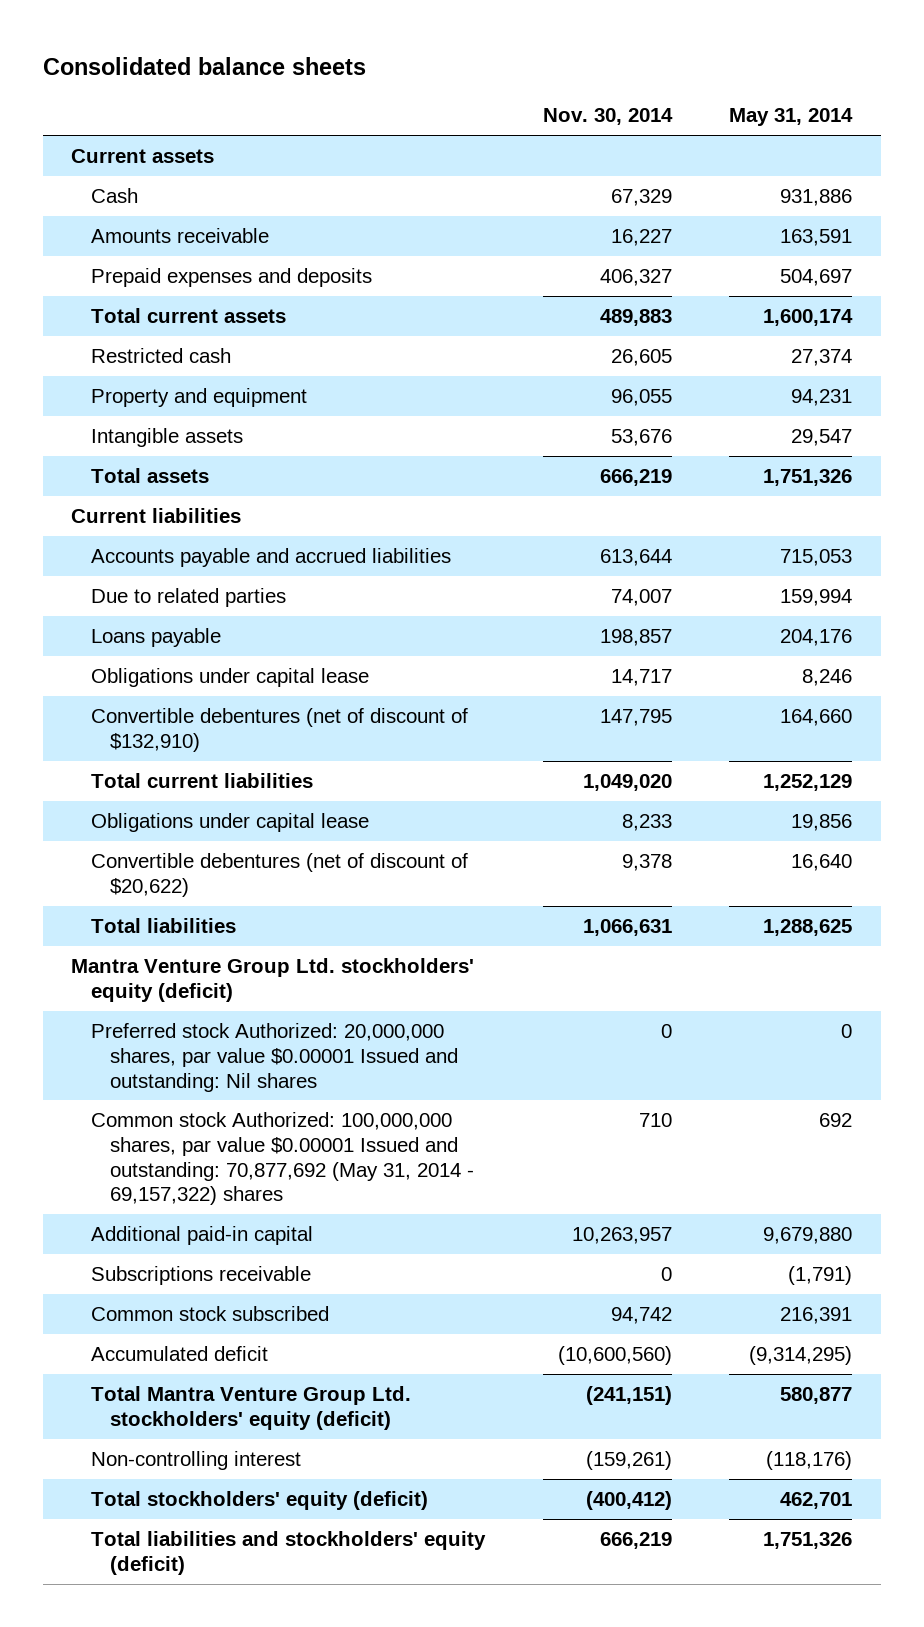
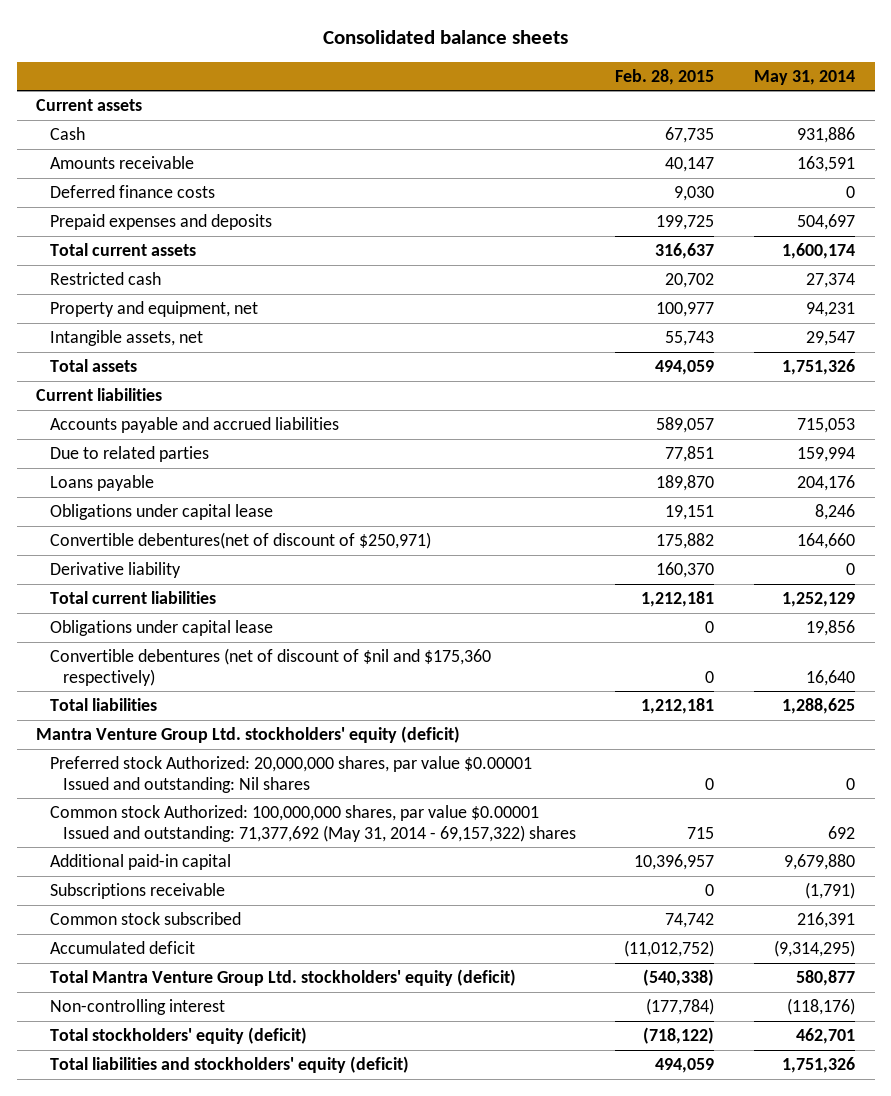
[542,108,673,126] Nov. 30, 2014 -> none
none -> [615,68,715,85] Feb. 28, 2015
none -> [49,185,215,199] Deferred finance costs
[90,388,307,408] Property and equipment -> [49,301,258,318] Property and equipment, net
[90,428,243,448] Intangible assets -> [49,330,203,347] Intangible assets, net
[90,708,468,752] Convertible debentures (net of discount of $132,910) -> [49,532,431,550] Convertible debentures(net of discount of $250,971)
none -> [49,562,181,579] Derivative liability
[90,853,468,897] Convertible debentures (net of discount of $20,622) -> [49,648,491,686] Convertible debentures (net of discount of $nil and $175,360 respectively)
[90,1112,475,1206] Common stock Authorized: 100,000,000 shares, par value $0.00001 Issued and outstanding: 70,877,692 (May 31, 2014 - 69,157,322) shares -> [49,805,576,842] Common stock Authorized: 100,000,000 shares, par value $0.00001 Issued and outstanding: 71,377,692 (May 31, 2014 - 69,157,322) shares

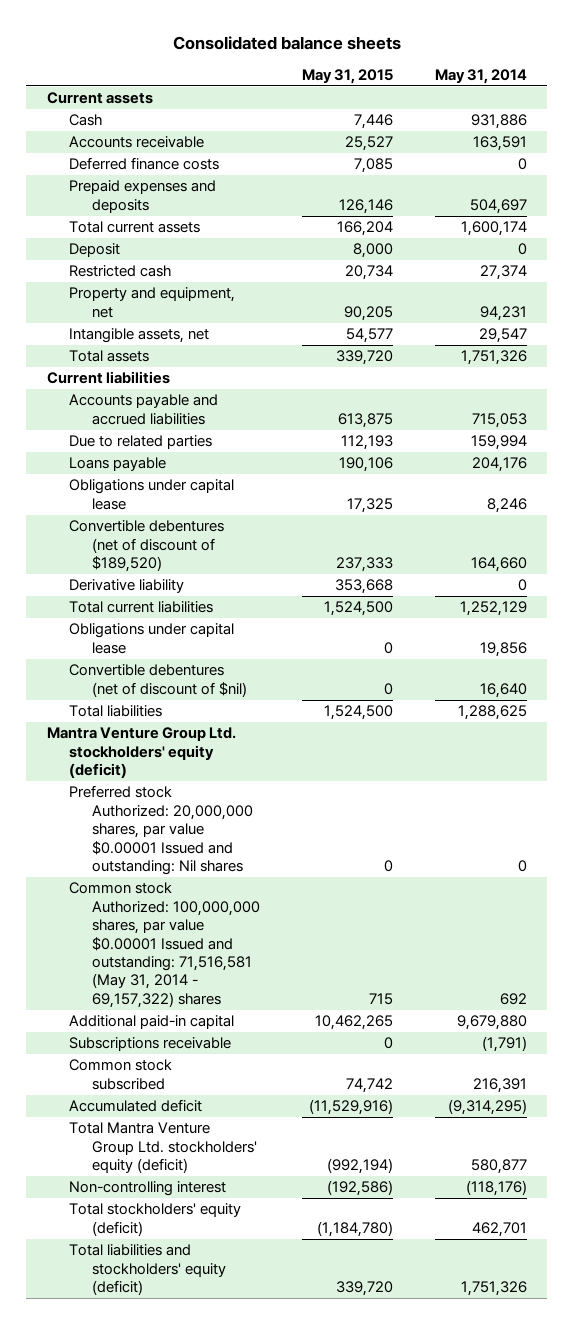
[615,68,715,85] Feb. 28, 2015 -> none
none -> [301,68,393,84] May 31, 2015
[49,156,194,170] Amounts receivable -> [69,136,205,149] Accounts receivable
none -> [69,243,121,258] Deposit
[49,532,431,550] Convertible debentures(net of discount of $250,971) -> [69,520,225,573] Convertible debentures (net of discount of $189,520)
[49,648,491,686] Convertible debentures (net of discount of $nil and $175,360 respectively) -> [69,664,247,697] Convertible debentures (net of discount of $nil)
[49,805,576,842] Common stock Authorized: 100,000,000 shares, par value $0.00001 Issued and outstanding: 71,377,692 (May 31, 2014 - 69,157,322) shares -> [69,882,260,1008] Common stock Authorized: 100,000,000 shares, par value $0.00001 Issued and outstanding: 71,516,581 (May 31, 2014 - 69,157,322) shares

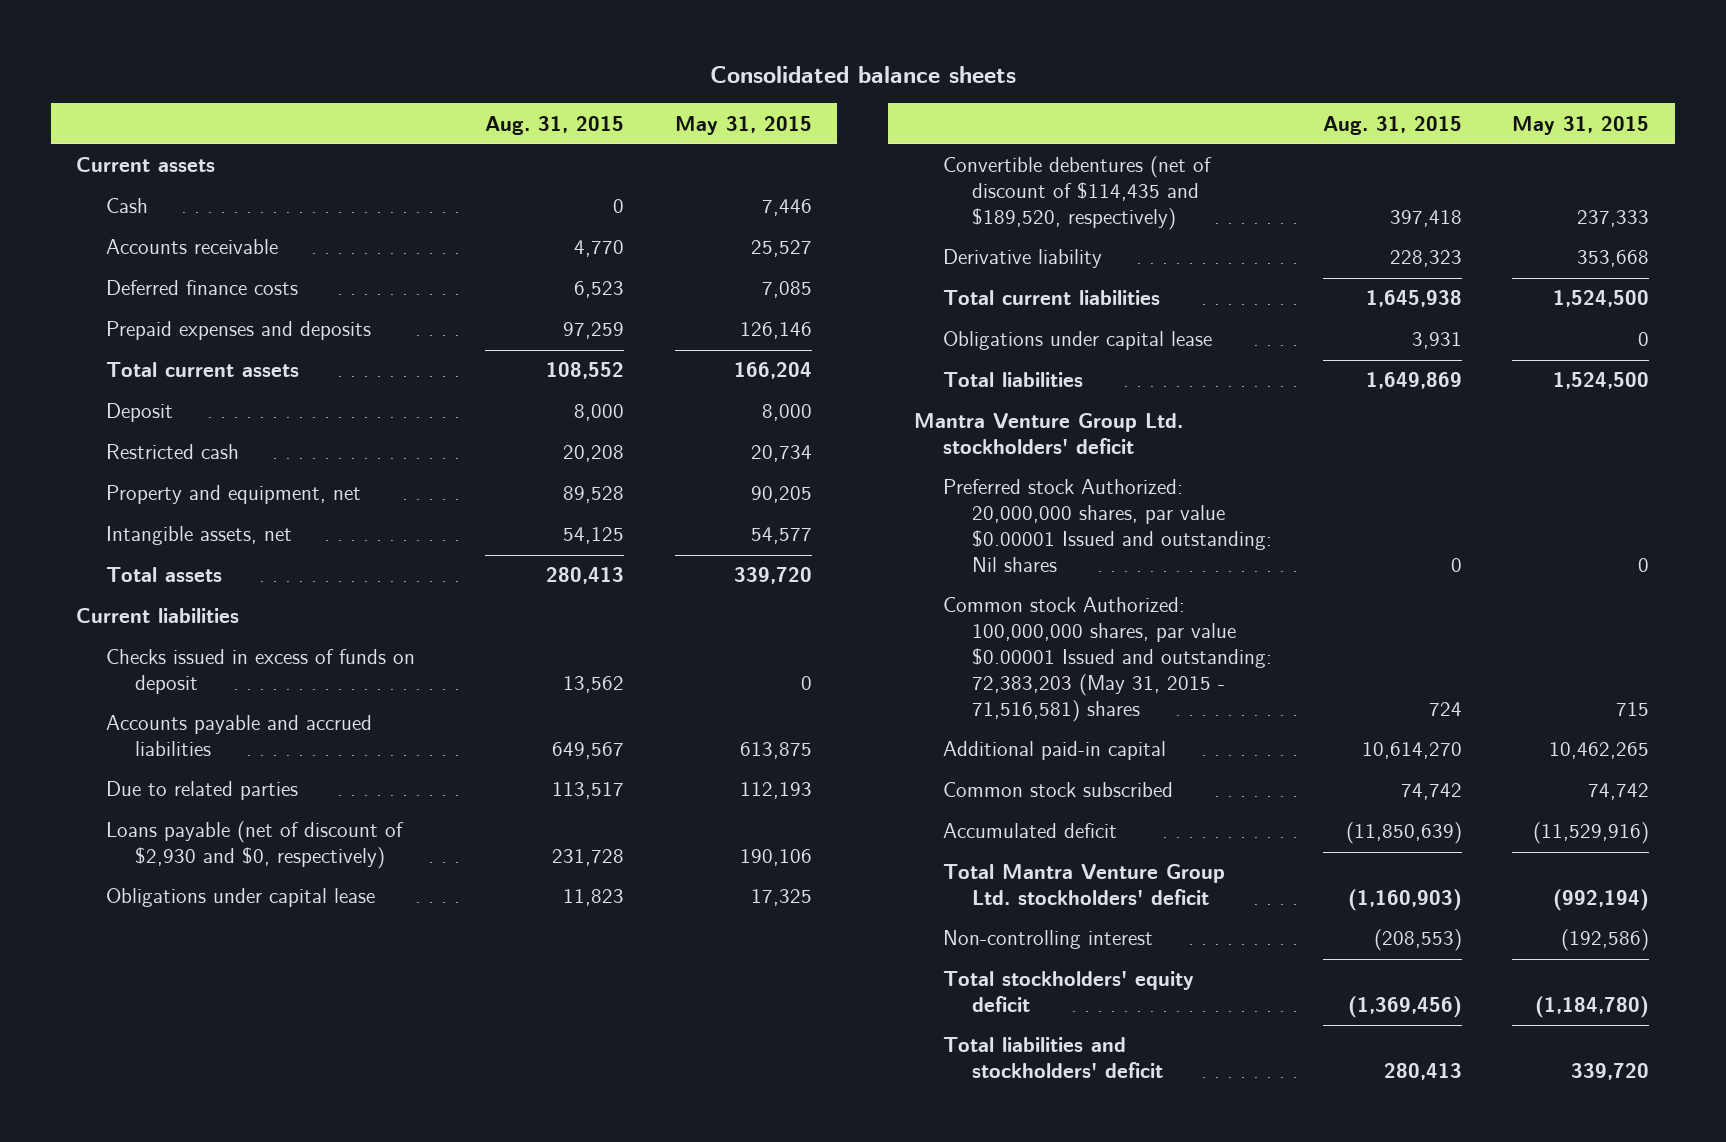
[434,68,527,84] May 31, 2014 -> none
none -> [485,115,625,135] Aug. 31, 2015
none -> [105,649,415,695] Checks issued in excess of funds on deposit
[69,457,167,472] Loans payable -> [105,821,404,870] Loans payable (net of discount of $2,930 and $0, respectively)
[69,520,225,573] Convertible debentures (net of discount of $189,520) -> [942,156,1212,231] Convertible debentures (net of discount of $114,435 and $189,520, respectively)
[69,664,247,697] Convertible debentures (net of discount of $nil) -> none
[46,727,236,779] Mantra Venture Group Ltd. stockholders' equity (deficit) -> [913,413,1183,455] Mantra Venture Group Ltd. stockholders' deficit
[69,882,260,1008] Common stock Authorized: 100,000,000 shares, par value $0.00001 Issued and outstanding: 71,516,581 (May 31, 2014 - 69,157,322) shares -> [942,597,1273,722] Common stock Authorized: 100,000,000 shares, par value $0.00001 Issued and outstanding: 72,383,203 (May 31, 2015 - 71,516,581) shares
[69,1037,232,1052] Subscriptions receivable -> none
[69,1122,257,1174] Total Mantra Venture Group Ltd. stockholders' equity (deficit) -> [942,864,1225,906] Total Mantra Venture Group Ltd. stockholders' deficit
[69,1203,242,1236] Total stockholders' equity (deficit) -> [942,971,1194,1013] Total stockholders' equity deficit
[69,1244,226,1296] Total liabilities and stockholders' equity (deficit) -> [942,1037,1164,1079] Total liabilities and stockholders' deficit

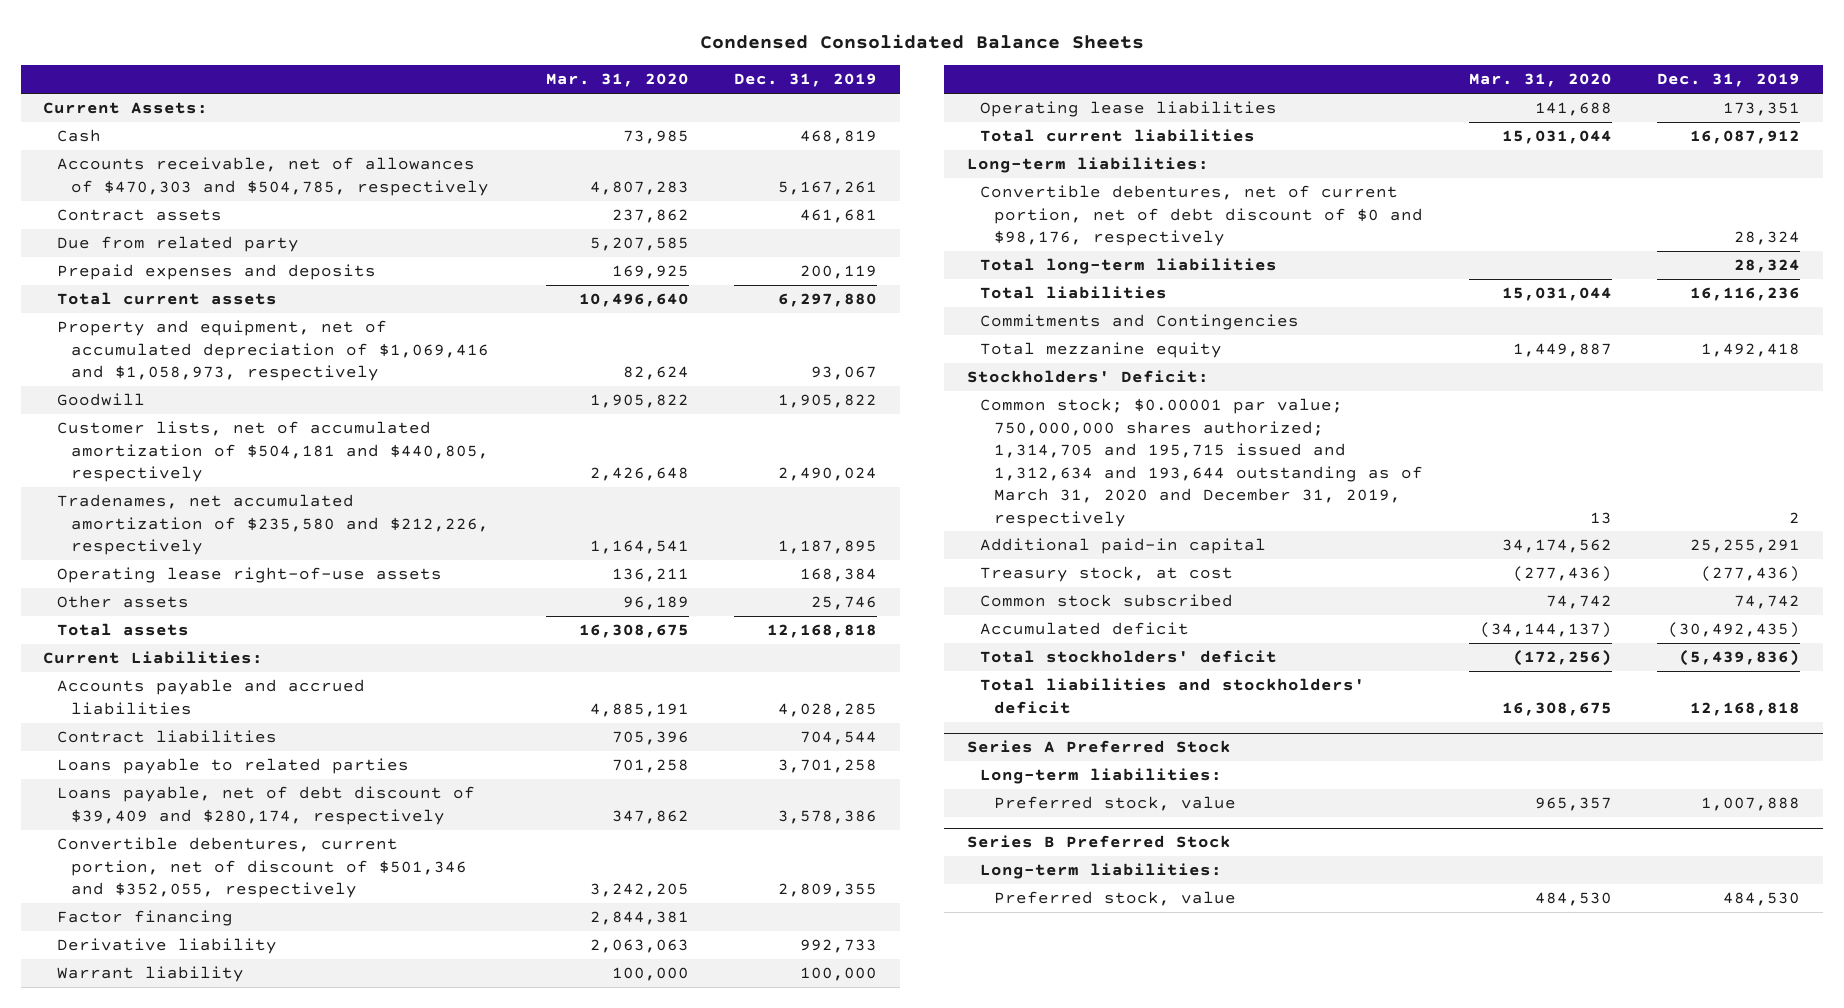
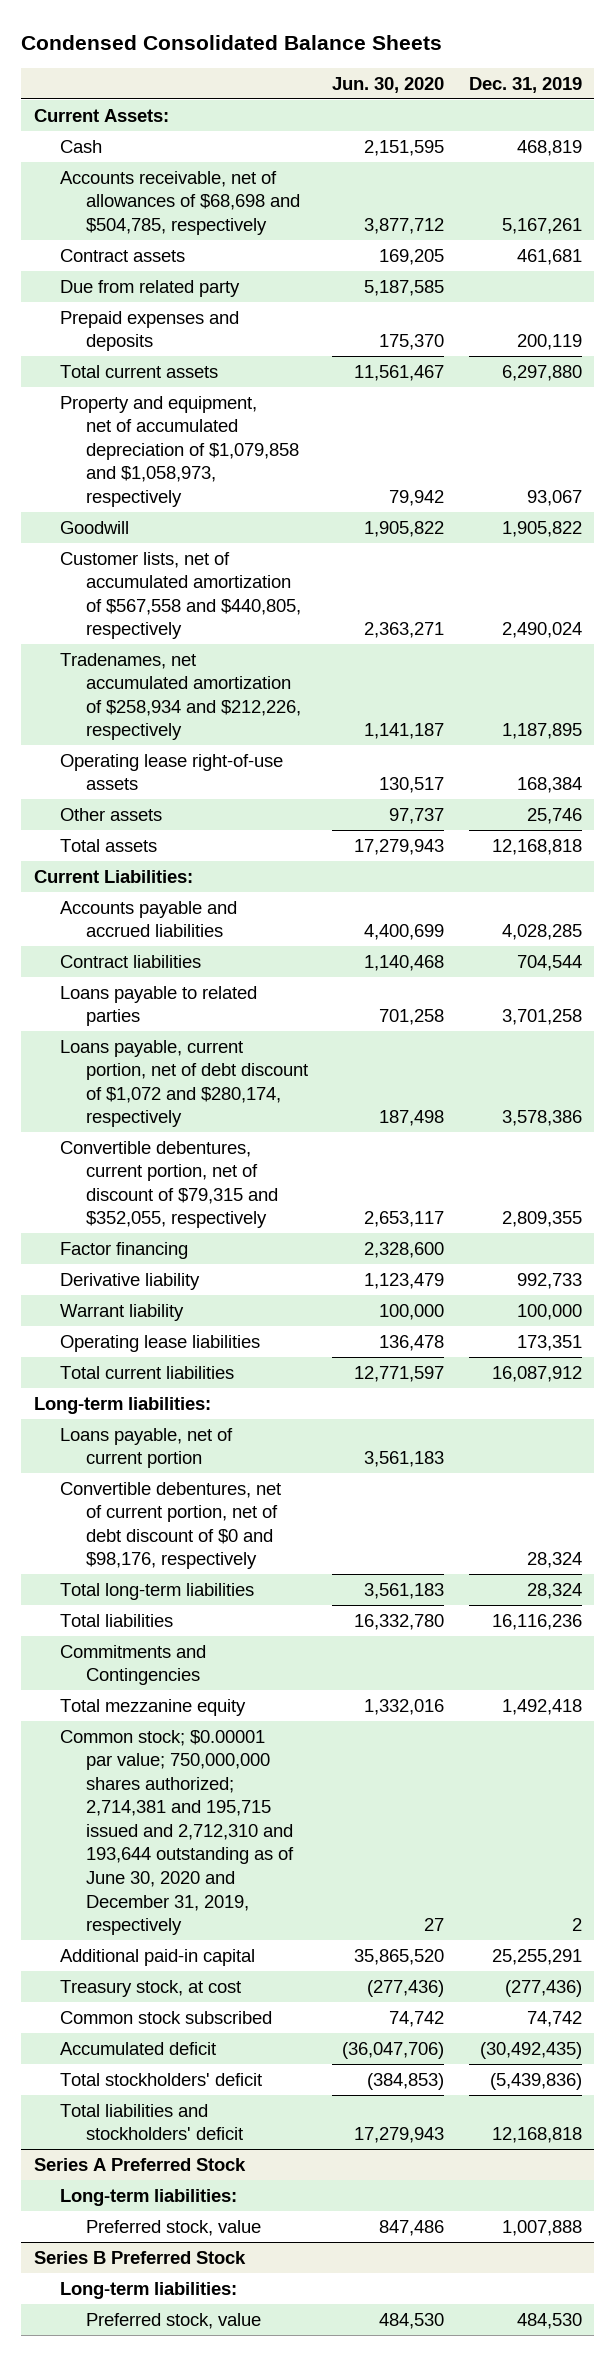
[545,73,689,88] Mar. 31, 2020 -> none
none -> [332,76,445,93] Jun. 30, 2020
[57,157,489,196] Accounts receivable, net of allowances of $470,303 and $504,785, respectively -> [59,170,300,235] Accounts receivable, net of allowances of $68,698 and $504,785, respectively
[57,320,489,382] Property and equipment, net of accumulated depreciation of $1,069,416 and $1,058,973, respectively -> [59,395,299,507] Property and equipment, net of accumulated depreciation of $1,079,858 and $1,058,973, respectively
[57,421,489,483] Customer lists, net of accumulated amortization of $504,181 and $440,805, respectively -> [59,551,301,640] Customer lists, net of accumulated amortization of $567,558 and $440,805, respectively
[57,494,489,556] Tradenames, net accumulated amortization of $235,580 and $212,226, respectively -> [59,652,301,741] Tradenames, net accumulated amortization of $258,934 and $212,226, respectively
[57,786,476,825] Loans payable, net of debt discount of $39,409 and $280,174, respectively -> [59,1039,308,1128] Loans payable, current portion, net of debt discount of $1,072 and $280,174, respectively
[57,837,467,899] Convertible debentures, current portion, net of discount of $501,346 and $352,055, respectively -> [59,1140,278,1229] Convertible debentures, current portion, net of discount of $79,315 and $352,055, respectively
none -> [59,1427,233,1469] Loans payable, net of current portion
[966,370,1209,384] Stockholders' Deficit: -> none
[980,398,1424,527] Common stock; $0.00001 par value; 750,000,000 shares authorized; 1,314,705 and 195,715 issued and 1,312,634 and 193,644 outstanding as of March 31, 2020 and December 31, 2019, respectively -> [59,1729,294,1936] Common stock; $0.00001 par value; 750,000,000 shares authorized; 2,714,381 and 195,715 issued and 2,712,310 and 193,644 outstanding as of June 30, 2020 and December 31, 2019, respectively

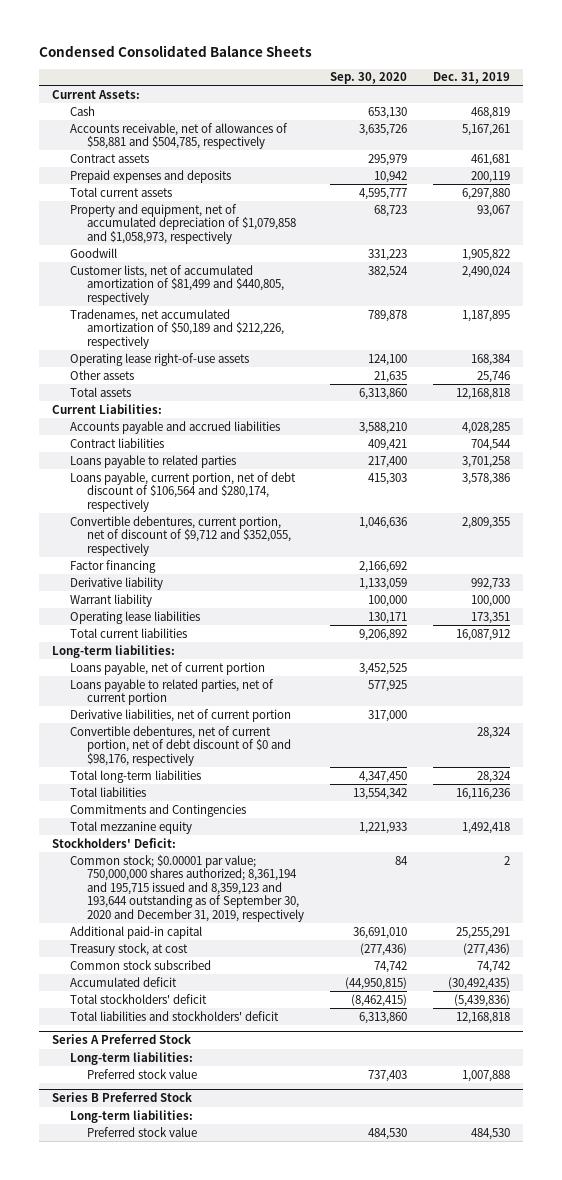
[332,76,445,93] Jun. 30, 2020 -> none
none -> [330,72,408,85] Sep. 30, 2020
[59,170,300,235] Accounts receivable, net of allowances of $68,698 and $504,785, respectively -> [69,122,288,150] Accounts receivable, net of allowances of $58,881 and $504,785, respectively
[59,279,240,297] Due from related party -> none
[59,551,301,640] Customer lists, net of accumulated amortization of $567,558 and $440,805, respectively -> [69,264,284,305] Customer lists, net of accumulated amortization of $81,499 and $440,805, respectively
[59,652,301,741] Tradenames, net accumulated amortization of $258,934 and $212,226, respectively -> [69,308,284,349] Tradenames, net accumulated amortization of $50,189 and $212,226, respectively
[59,1039,308,1128] Loans payable, current portion, net of debt discount of $1,072 and $280,174, respectively -> [69,471,296,512] Loans payable, current portion, net of debt discount of $106,564 and $280,174, respectively
[59,1140,278,1229] Convertible debentures, current portion, net of discount of $79,315 and $352,055, respectively -> [69,515,291,556] Convertible debentures, current portion, net of discount of $9,712 and $352,055, respectively
none -> [69,678,274,706] Loans payable to related parties, net of current portion
none -> [69,708,291,722] Derivative liabilities, net of current portion
none -> [52,837,177,848] Stockholders' Deficit:
[59,1729,294,1936] Common stock; $0.00001 par value; 750,000,000 shares authorized; 2,714,381 and 195,715 issued and 2,712,310 and 193,644 outstanding as of June 30, 2020 and December 31, 2019, respectively -> [69,854,304,922] Common stock; $0.00001 par value; 750,000,000 shares authorized; 8,361,194 and 195,715 issued and 8,359,123 and 193,644 outstanding as of September 30, 2020 and December 31, 2019, respectively
[85,2219,261,2236] Preferred stock, value -> [86,1068,197,1079] Preferred stock value
[85,2312,261,2329] Preferred stock, value -> [86,1126,197,1137] Preferred stock value

